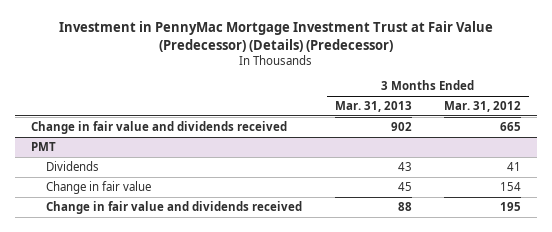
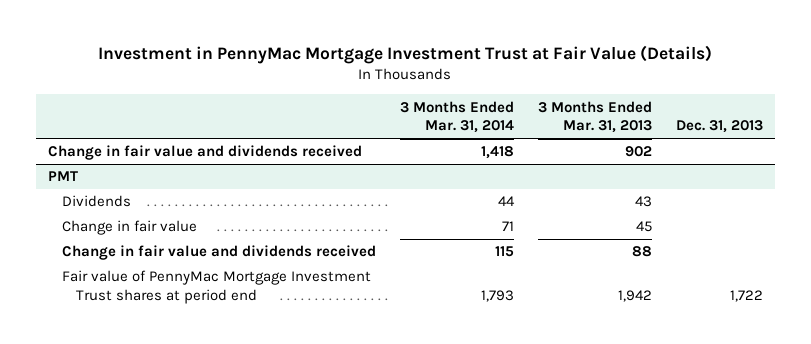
[59,21,494,52] Investment in PennyMac Mortgage Investment Trust at Fair Value (Predecessor) (Details) (Predecessor) -> [98,45,713,65] Investment in PennyMac Mortgage Investment Trust at Fair Value (Details)
[444,100,522,112] Mar. 31, 2012 -> none
none -> [399,100,514,134] 3 Months Ended Mar. 31, 2014
none -> [675,120,763,134] Dec. 31, 2013
none -> [61,270,371,304] Fair value of PennyMac Mortgage Investment Trust shares at period end

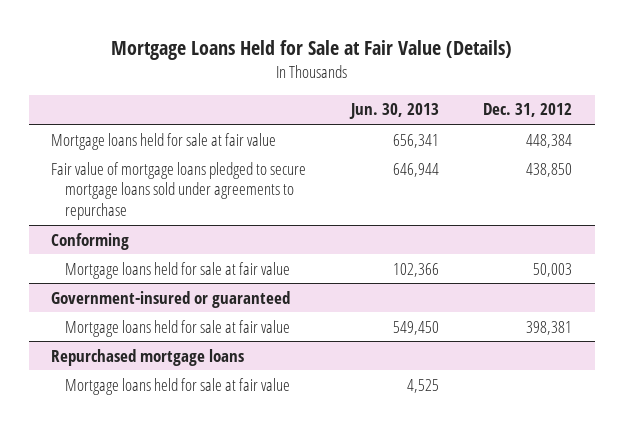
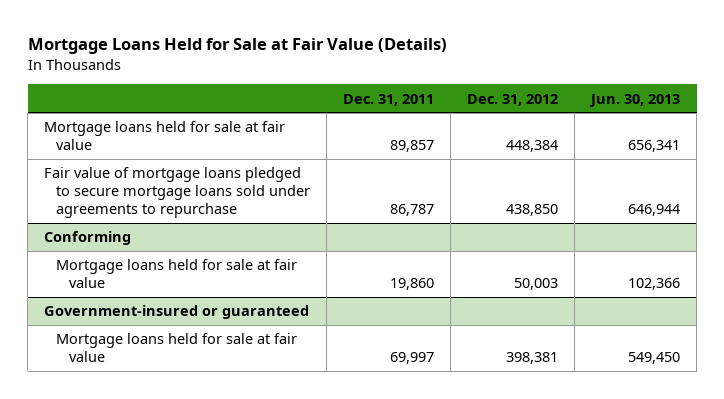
none -> [343,93,435,106] Dec. 31, 2011
[51,348,245,366] Repurchased mortgage loans -> none
[65,377,291,395] Mortgage loans held for sale at fair value -> none

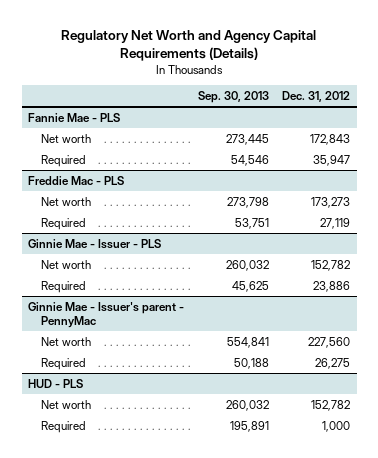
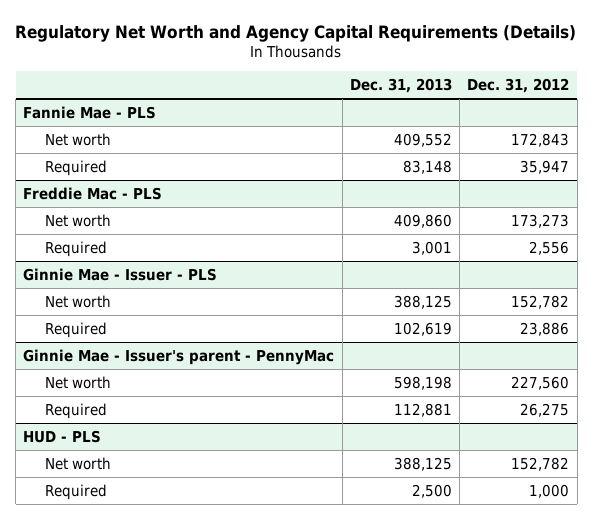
[197,91,269,104] Sep. 30, 2013 -> none
none -> [349,77,452,93] Dec. 31, 2013
[319,217,350,229] 27,119 -> [529,240,570,255] 2,556

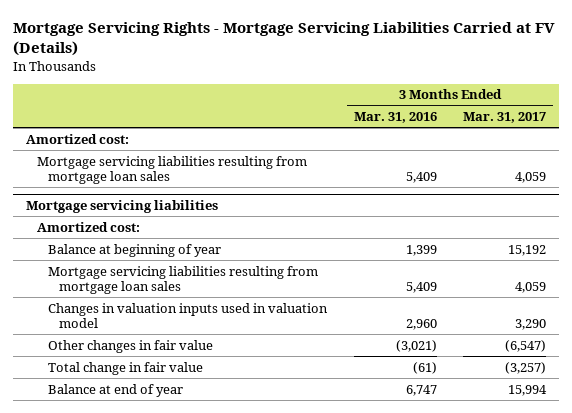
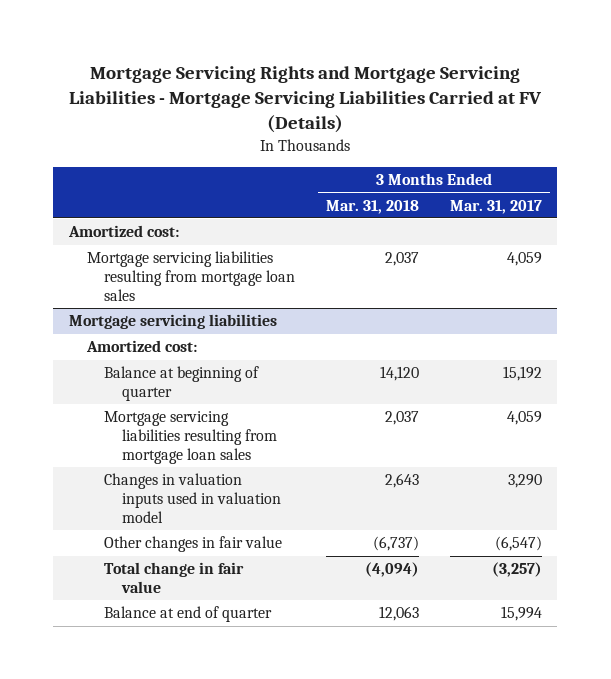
[13,22,556,57] Mortgage Servicing Rights - Mortgage Servicing Liabilities Carried at FV (Details) -> [69,65,543,133] Mortgage Servicing Rights and Mortgage Servicing Liabilities - Mortgage Servicing Liabilities Carried at FV (Details)
[353,111,437,123] Mar. 31, 2016 -> none
none -> [326,199,420,214] Mar. 31, 2018
[48,243,222,257] Balance at beginning of year -> [104,366,260,402] Balance at beginning of quarter
[48,383,184,397] Balance at end of year -> [104,606,273,623] Balance at end of quarter

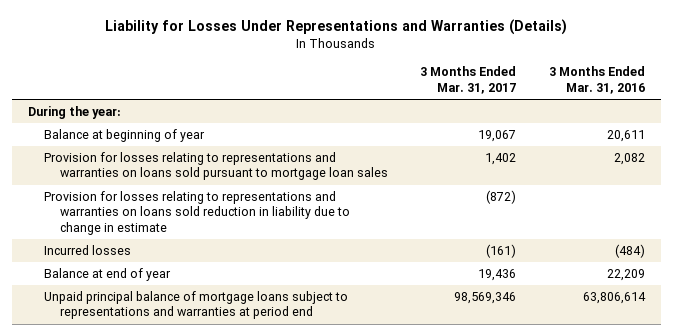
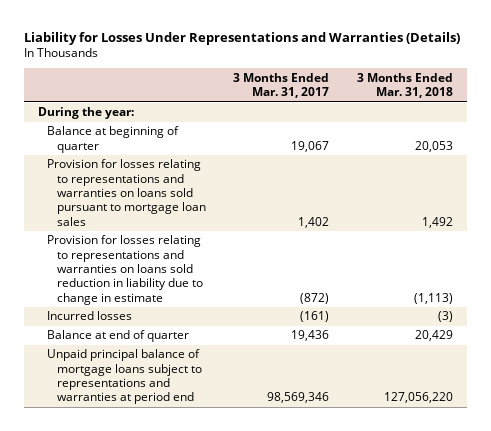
[548,66,645,94] 3 Months Ended Mar. 31, 2016 -> none
none -> [356,72,453,99] 3 Months Ended Mar. 31, 2018
[44,129,206,143] Balance at beginning of year -> [47,126,180,153] Balance at beginning of quarter
[44,268,172,282] Balance at end of year -> [47,330,190,343] Balance at end of quarter

